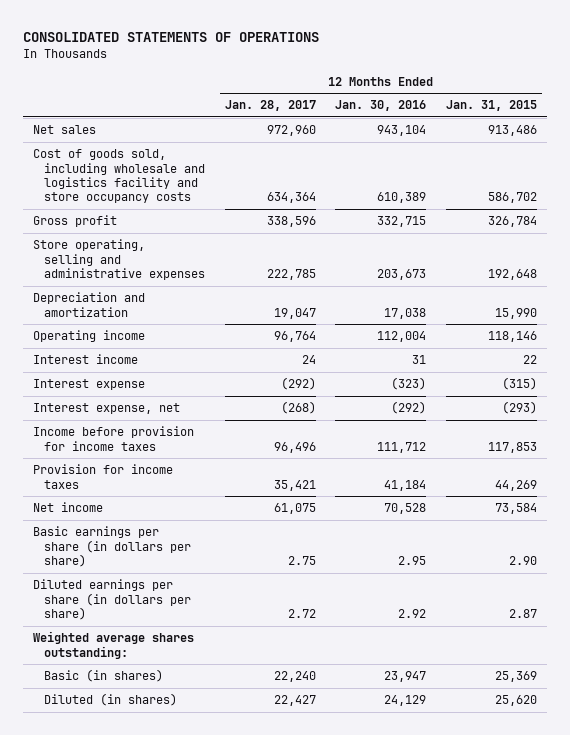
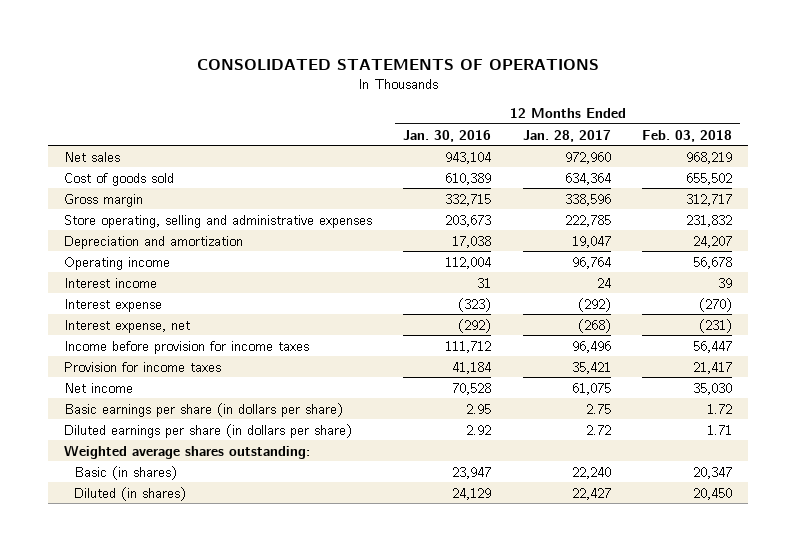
[446,100,538,112] Jan. 31, 2015 -> none
none -> [642,129,733,142] Feb. 03, 2018
[33,149,206,204] Cost of goods sold, including wholesale and logistics facility and store occupancy costs -> [63,172,174,186] Cost of goods sold
[33,215,118,228] Gross profit -> [63,193,143,207] Gross margin

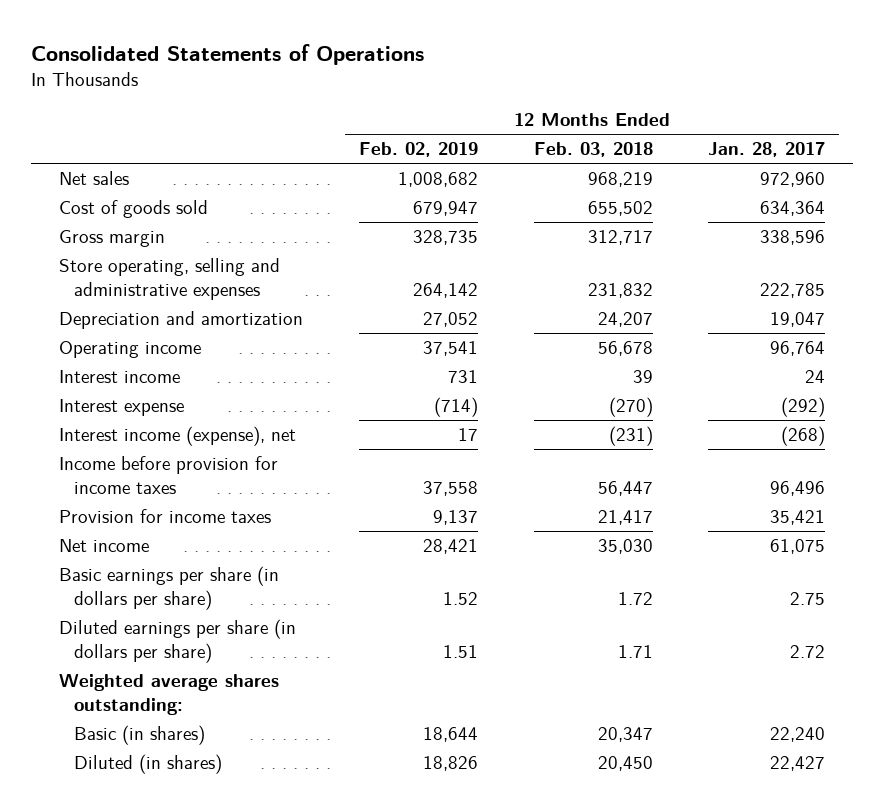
[196,58,599,70] CONSOLIDATED STATEMENTS OF OPERATIONS -> [31,43,425,65] Consolidated Statements of Operations
[403,129,492,142] Jan. 30, 2016 -> none
none -> [358,142,478,158] Feb. 02, 2019
[63,319,190,333] Interest expense, net -> [59,426,297,447] Interest income (expense), net

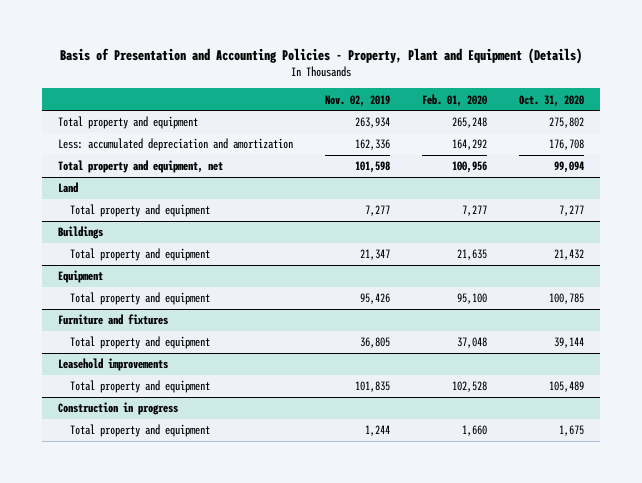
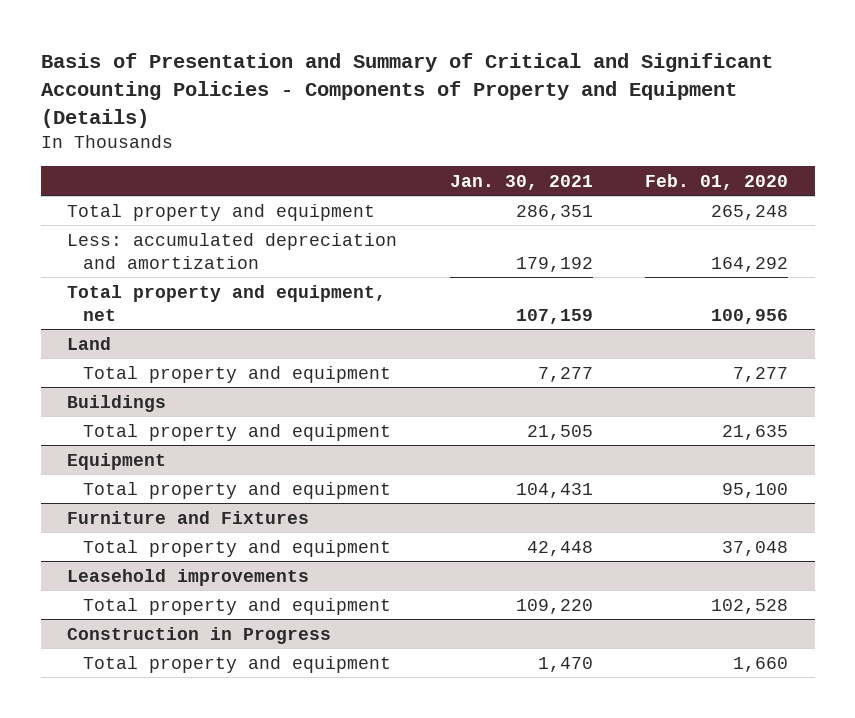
[59,48,582,65] Basis of Presentation and Accounting Policies - Property, Plant and Equipment (Details) -> [40,53,773,129] Basis of Presentation and Summary of Critical and Significant Accounting Policies - Components of Property and Equipment (Details)
[324,94,390,107] Nov. 02, 2019 -> none
[519,94,585,107] Oct. 31, 2020 -> none
none -> [449,174,593,190] Jan. 30, 2021
[57,314,168,326] Furniture and fixtures -> [66,510,309,524] Furniture and Fixtures
[57,402,178,416] Construction in progress -> [66,626,331,644] Construction in Progress

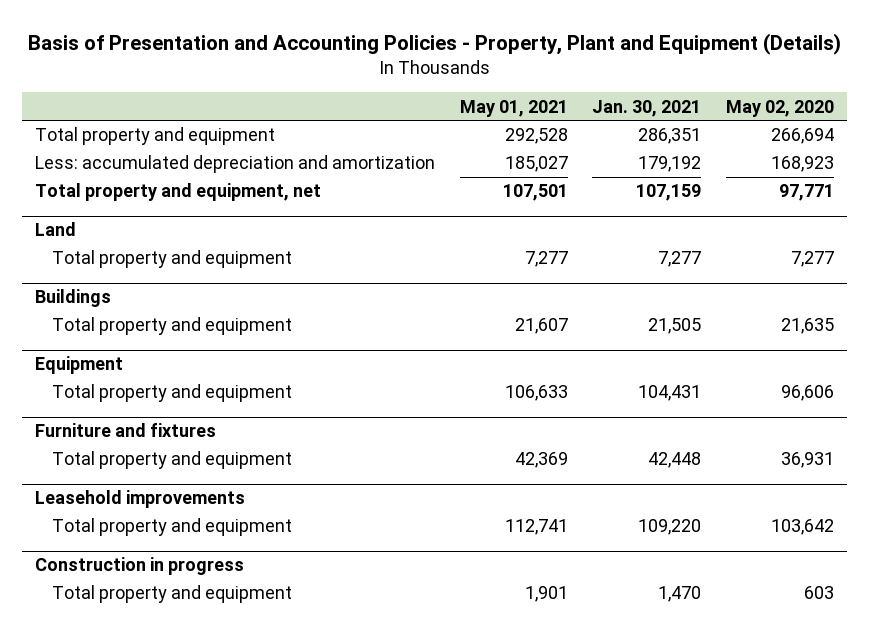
[40,53,773,129] Basis of Presentation and Summary of Critical and Significant Accounting Policies - Components of Property and Equipment (Details) -> [27,33,841,56] Basis of Presentation and Accounting Policies - Property, Plant and Equipment (Details)
[645,173,789,190] Feb. 01, 2020 -> none
none -> [459,99,568,117] May 01, 2021
none -> [726,99,835,117] May 02, 2020
[66,510,309,524] Furniture and Fixtures -> [34,423,216,438] Furniture and fixtures
[66,626,331,644] Construction in Progress -> [34,557,244,576] Construction in progress

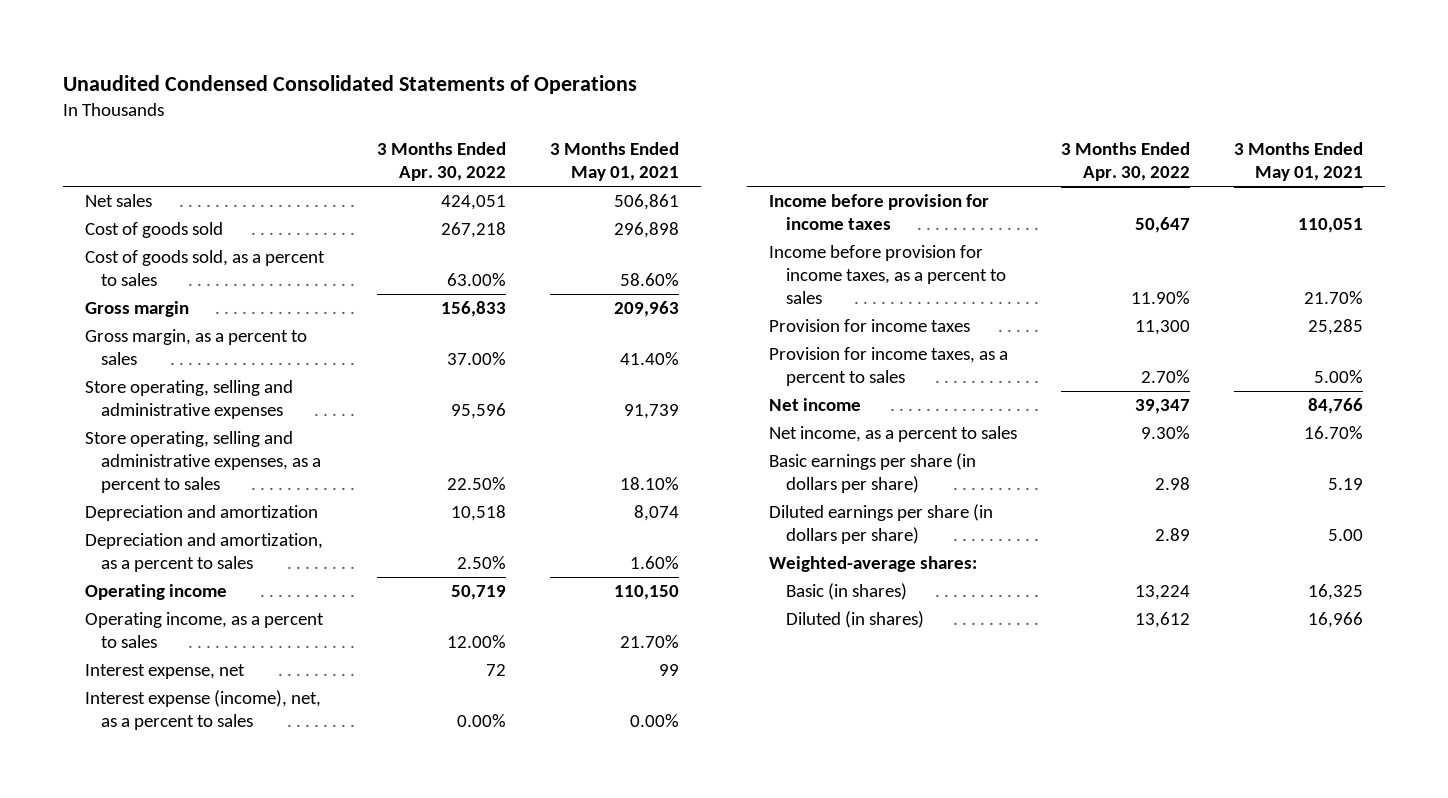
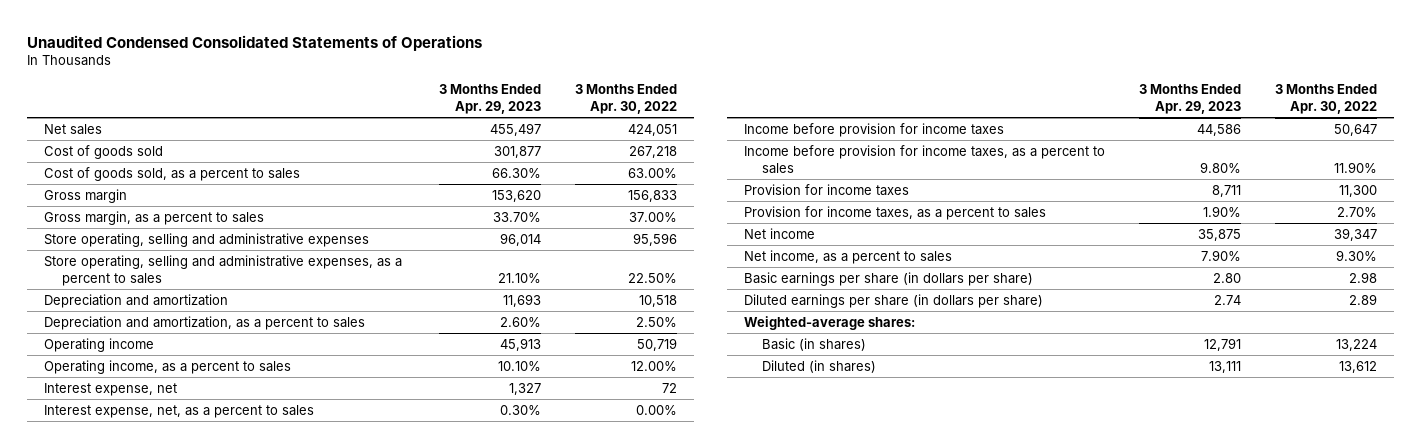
[549,142,679,181] 3 Months Ended May 01, 2021 -> none
none -> [438,84,541,115] 3 Months Ended Apr. 29, 2023
[84,690,321,730] Interest expense (income), net, as a percent to sales -> [44,404,315,418] Interest expense, net, as a percent to sales

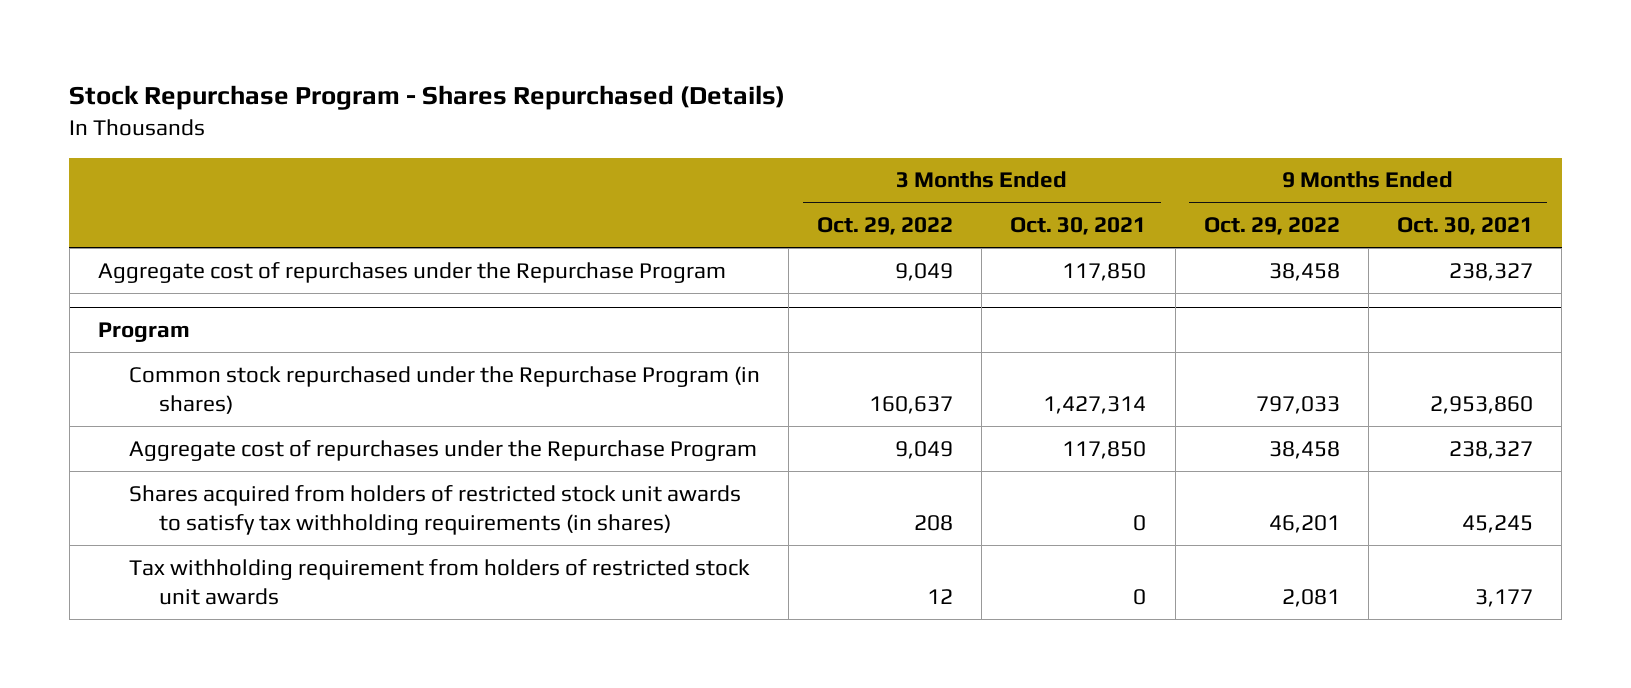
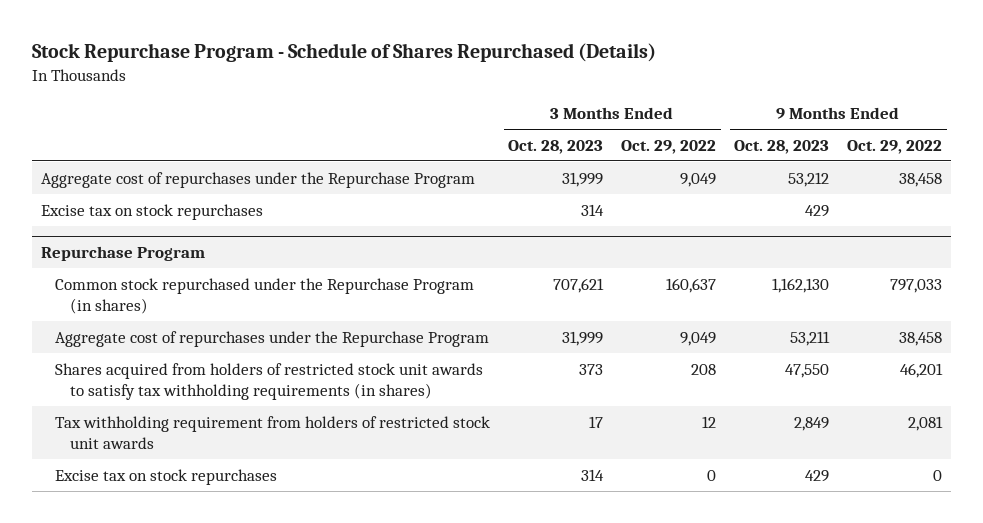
[69,85,786,111] Stock Repurchase Program - Shares Repurchased (Details) -> [31,42,656,62] Stock Repurchase Program - Schedule of Shares Repurchased (Details)
[1010,217,1147,236] Oct. 30, 2021 -> none
[1397,217,1534,236] Oct. 30, 2021 -> none
none -> [508,139,604,154] Oct. 28, 2023
none -> [734,139,830,154] Oct. 28, 2023
none -> [40,203,263,220] Excise tax on stock repurchases
[97,322,190,343] Program -> [40,246,205,262] Repurchase Program
none -> [55,468,278,485] Excise tax on stock repurchases

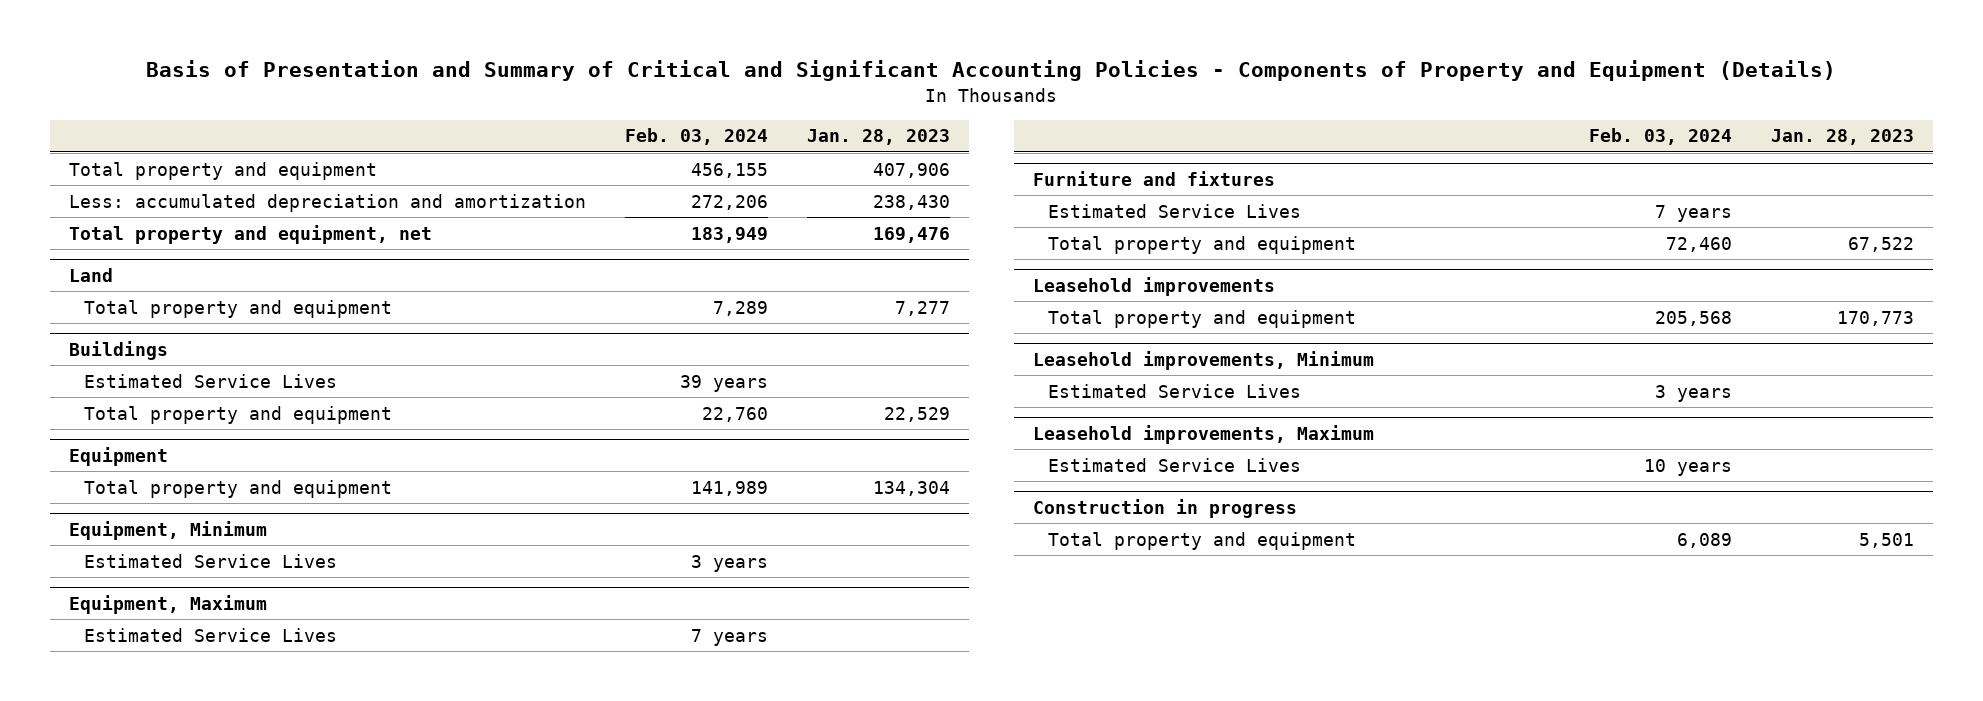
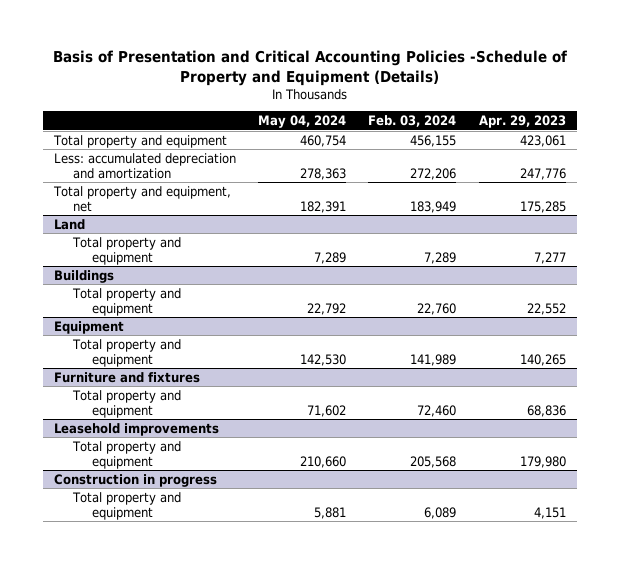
[146,60,1837,82] Basis of Presentation and Summary of Critical and Significant Accounting Policies - Components of Property and Equipment (Details) -> [52,50,567,86] Basis of Presentation and Critical Accounting Policies -Schedule of Property and Equipment (Details)
[806,129,950,146] Jan. 28, 2023 -> none
none -> [258,115,347,129] May 04, 2024
none -> [478,115,566,129] Apr. 29, 2023
[83,373,337,388] Estimated Service Lives -> none
[69,521,268,541] Equipment, Minimum -> none
[83,553,337,568] Estimated Service Lives -> none
[69,595,268,615] Equipment, Maximum -> none
[83,627,337,642] Estimated Service Lives -> none
[1048,203,1302,218] Estimated Service Lives -> none
[1033,351,1375,371] Leasehold improvements, Minimum -> none
[1048,383,1302,398] Estimated Service Lives -> none
[1033,425,1375,445] Leasehold improvements, Maximum -> none
[1048,457,1302,472] Estimated Service Lives -> none

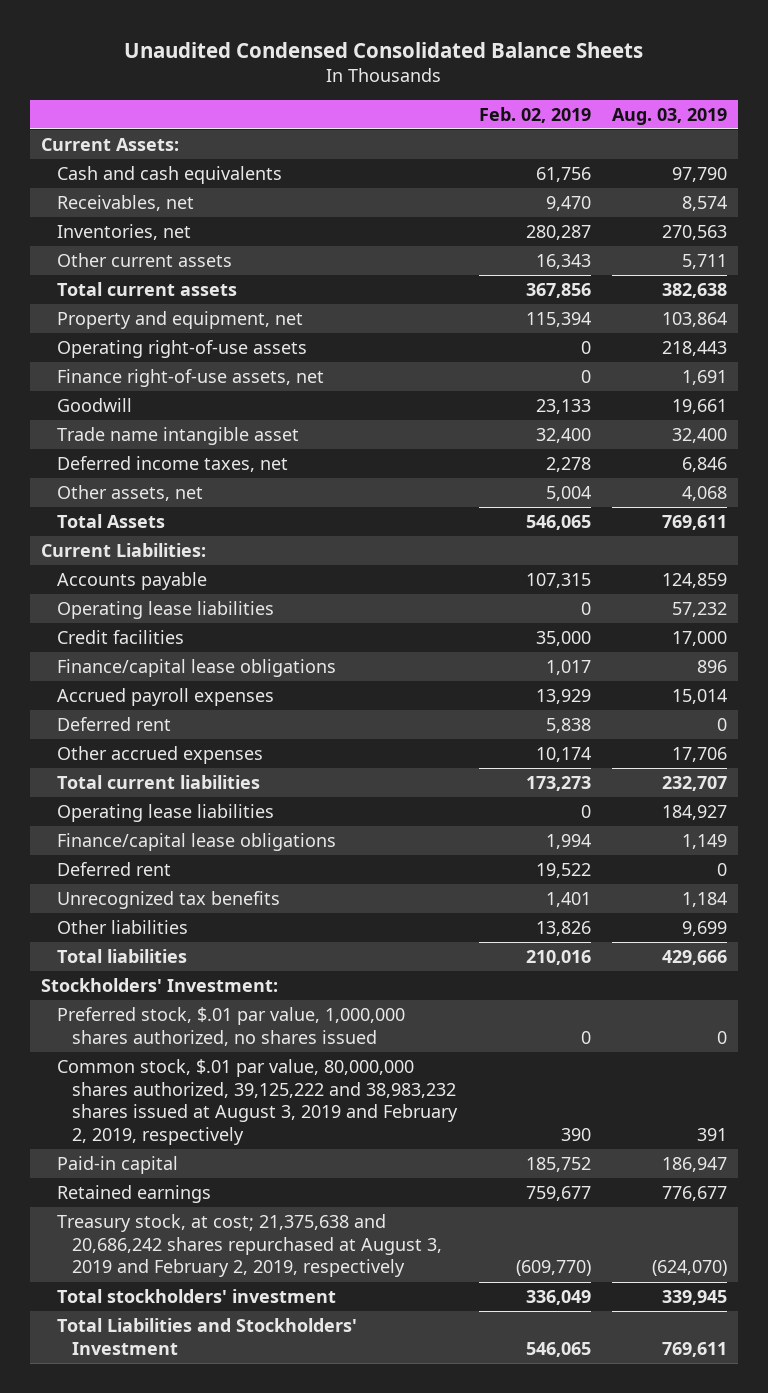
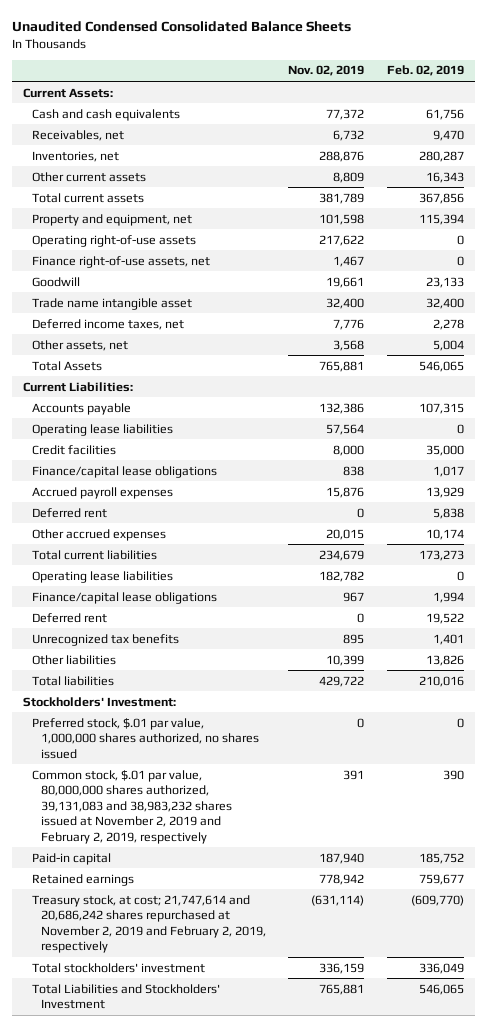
[612,107,728,125] Aug. 03, 2019 -> none
none -> [288,65,365,77] Nov. 02, 2019
[56,1059,459,1146] Common stock, $.01 par value, 80,000,000 shares authorized, 39,125,222 and 38,983,232 shares issued at August 3, 2019 and February 2, 2019, respectively -> [31,769,232,844] Common stock, $.01 par value, 80,000,000 shares authorized, 39,131,083 and 38,983,232 shares issued at November 2, 2019 and February 2, 2019, respectively
[56,1214,443,1278] Treasury stock, at cost; 21,375,638 and 20,686,242 shares repurchased at August 3, 2019 and February 2, 2019, respectively -> [31,894,266,954] Treasury stock, at cost; 21,747,614 and 20,686,242 shares repurchased at November 2, 2019 and February 2, 2019, respectively

